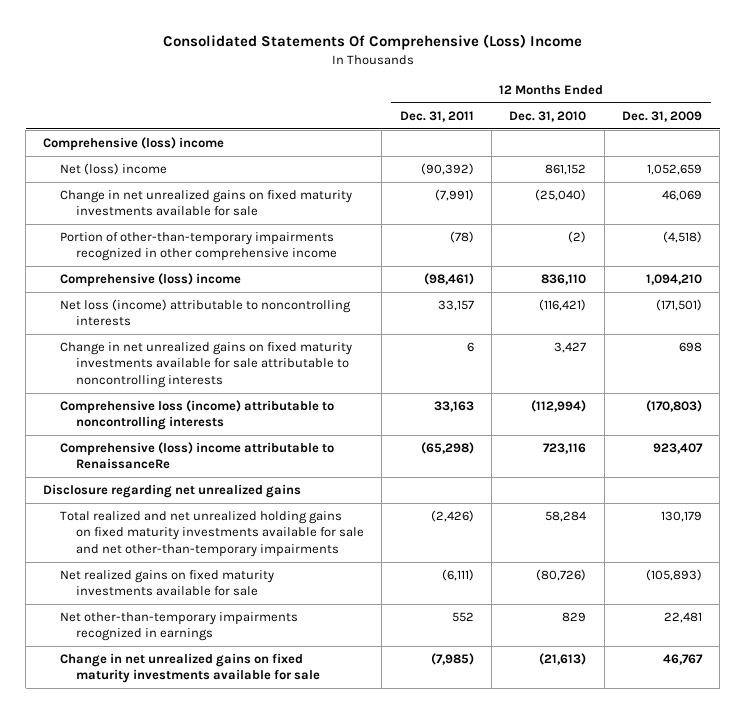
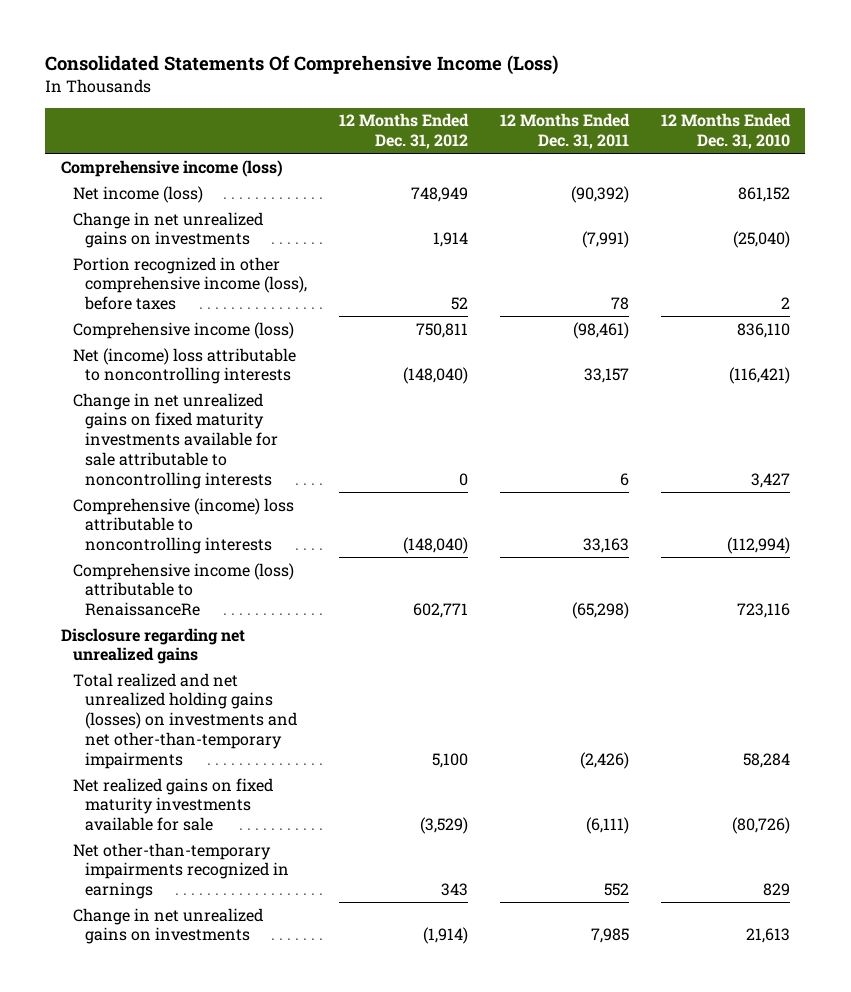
[162,33,582,50] Consolidated Statements Of Comprehensive (Loss) Income -> [45,55,559,76] Consolidated Statements Of Comprehensive Income (Loss)
[621,110,702,122] Dec. 31, 2009 -> none
none -> [339,113,470,150] 12 Months Ended Dec. 31, 2012
[43,137,225,152] Comprehensive (loss) income -> [61,159,284,177] Comprehensive income (loss)
[59,163,167,176] Net (loss) income -> [73,185,204,203] Net income (loss)
[59,190,352,217] Change in net unrealized gains on fixed maturity investments available for sale -> [73,211,264,249] Change in net unrealized gains on investments
[59,232,337,262] Portion of other-than-temporary impairments recognized in other comprehensive income -> [73,256,308,311] Portion recognized in other comprehensive income (loss), before taxes
[449,231,474,244] (78) -> [610,297,629,311] 78
[568,231,587,244] (2) -> [780,297,790,310] 2
[59,273,241,288] Comprehensive (loss) income -> [73,321,295,339] Comprehensive income (loss)
[59,299,351,327] Net loss (income) attributable to noncontrolling interests -> [73,347,297,385] Net (income) loss attributable to noncontrolling interests
[59,400,334,431] Comprehensive loss (income) attributable to noncontrolling interests -> [73,497,295,555] Comprehensive (income) loss attributable to noncontrolling interests
[59,442,334,470] Comprehensive (loss) income attributable to RenaissanceRe -> [73,562,295,617] Comprehensive income (loss) attributable to RenaissanceRe
[59,511,364,557] Total realized and net unrealized holding gains on fixed maturity investments available for sale and net other-than-temporary impairments -> [73,672,298,769] Total realized and net unrealized holding gains (losses) on investments and net other-than-temporary impairments
[59,653,320,684] Change in net unrealized gains on fixed maturity investments available for sale -> [73,907,264,945] Change in net unrealized gains on investments
[430,653,474,666] (7,985) -> [590,928,629,944] 7,985
[539,653,587,666] (21,613) -> [745,928,790,944] 21,613

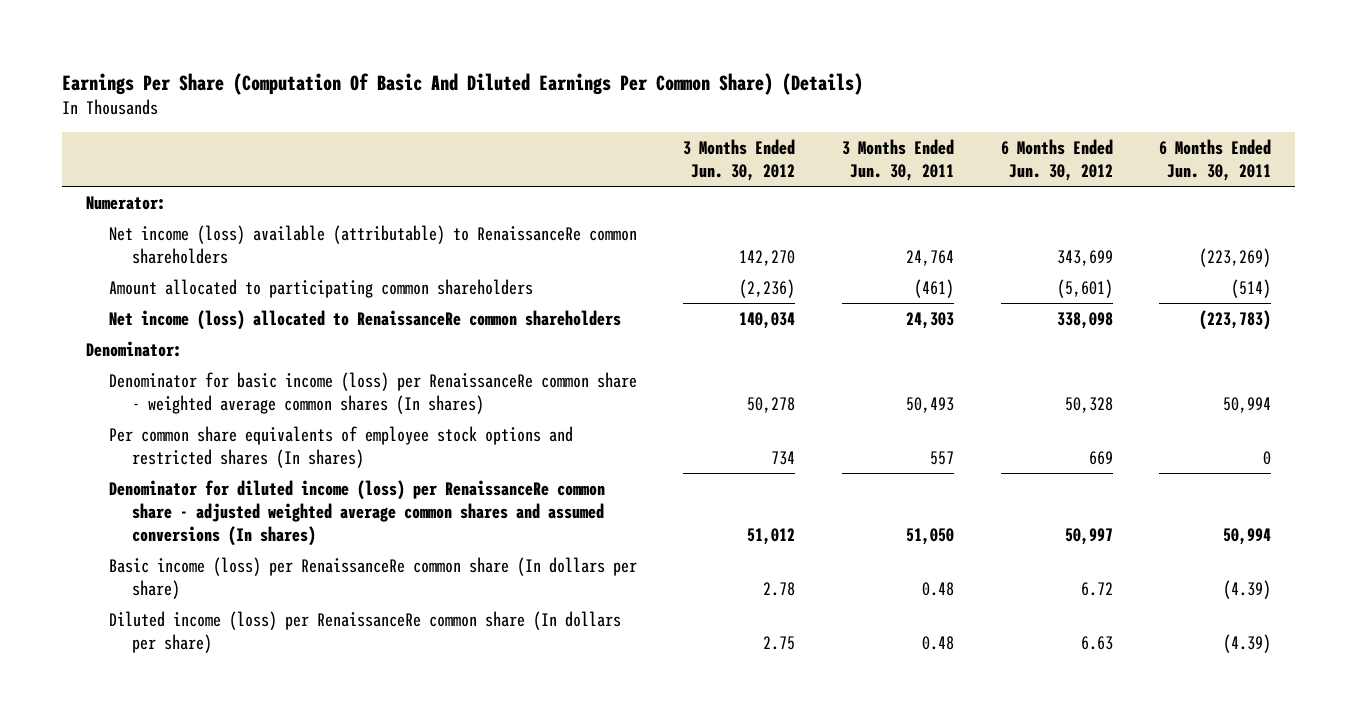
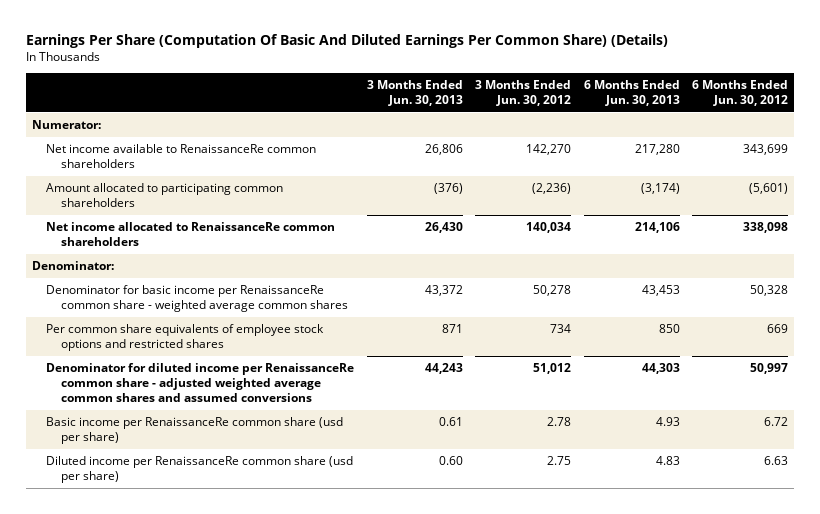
[842,139,955,182] 3 Months Ended Jun. 30, 2011 -> none
[1159,139,1272,182] 6 Months Ended Jun. 30, 2011 -> none
none -> [366,80,463,107] 3 Months Ended Jun. 30, 2013
none -> [583,80,680,107] 6 Months Ended Jun. 30, 2013
[108,224,637,264] Net income (loss) available (attributable) to RenaissanceRe common shareholders -> [46,144,317,169] Net income available to RenaissanceRe common shareholders
[108,309,621,330] Net income (loss) allocated to RenaissanceRe common shareholders -> [46,222,336,247] Net income allocated to RenaissanceRe common shareholders
[108,371,637,414] Denominator for basic income (loss) per RenaissanceRe common share - weighted average common shares (In shares) -> [46,285,348,313] Denominator for basic income per RenaissanceRe common share - weighted average common shares
[108,425,573,468] Per common share equivalents of employee stock options and restricted shares (In shares) -> [46,324,325,352] Per common share equivalents of employee stock options and restricted shares
[108,479,605,546] Denominator for diluted income (loss) per RenaissanceRe common share - adjusted weighted average common shares and assumed conversions (In shares) -> [46,363,355,403] Denominator for diluted income per RenaissanceRe common share - adjusted weighted average common shares and assumed conversions
[108,556,637,599] Basic income (loss) per RenaissanceRe common share (In dollars per share) -> [46,417,344,445] Basic income per RenaissanceRe common share (usd per share)
[108,610,621,653] Diluted income (loss) per RenaissanceRe common share (In dollars per share) -> [46,456,354,484] Diluted income per RenaissanceRe common share (usd per share)

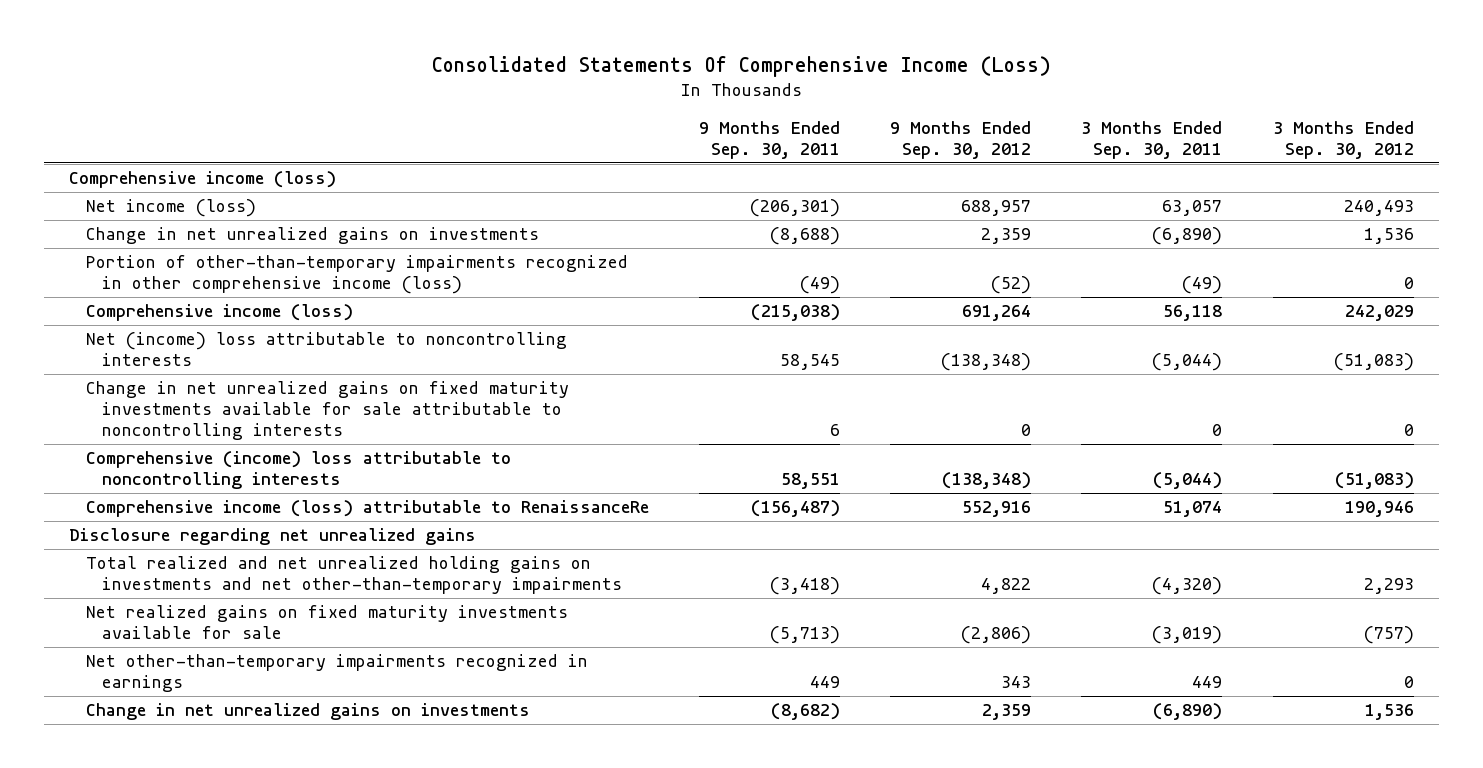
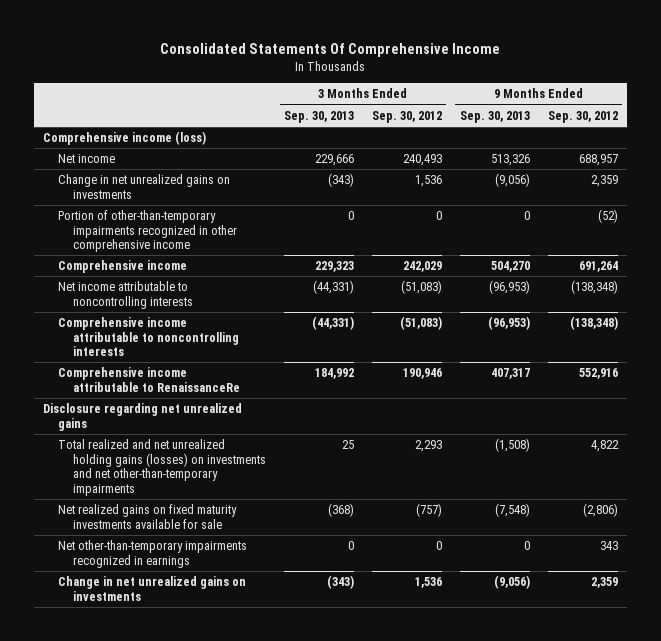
[431,55,1051,77] Consolidated Statements Of Comprehensive Income (Loss) -> [160,42,501,57] Consolidated Statements Of Comprehensive Income
[699,120,841,159] 9 Months Ended Sep. 30, 2011 -> none
[1081,120,1223,159] 3 Months Ended Sep. 30, 2011 -> none
none -> [284,110,355,123] Sep. 30, 2013
none -> [459,110,530,123] Sep. 30, 2013
[85,199,256,218] Net income (loss) -> [58,154,116,164] Net income
[85,381,569,440] Change in net unrealized gains on fixed maturity investments available for sale attributable to noncontrolling interests -> none
[85,255,628,294] Portion of other-than-temporary impairments recognized in other comprehensive income (loss) -> [58,210,238,253] Portion of other-than-temporary impairments recognized in other comprehensive income
[85,304,353,322] Comprehensive income (loss) -> [58,260,188,274] Comprehensive income
[85,332,567,366] Net (income) loss attributable to noncontrolling interests -> [58,281,194,309] Net income attributable to noncontrolling interests
[85,451,511,489] Comprehensive (income) loss attributable to noncontrolling interests -> [58,317,240,357] Comprehensive income attributable to noncontrolling interests
[85,500,649,518] Comprehensive income (loss) attributable to RenaissanceRe -> [58,367,241,392] Comprehensive income attributable to RenaissanceRe
[85,556,623,594] Total realized and net unrealized holding gains on investments and net other-than-temporary impairments -> [58,439,267,496] Total realized and net unrealized holding gains (losses) on investments and net other-than-temporary impairments

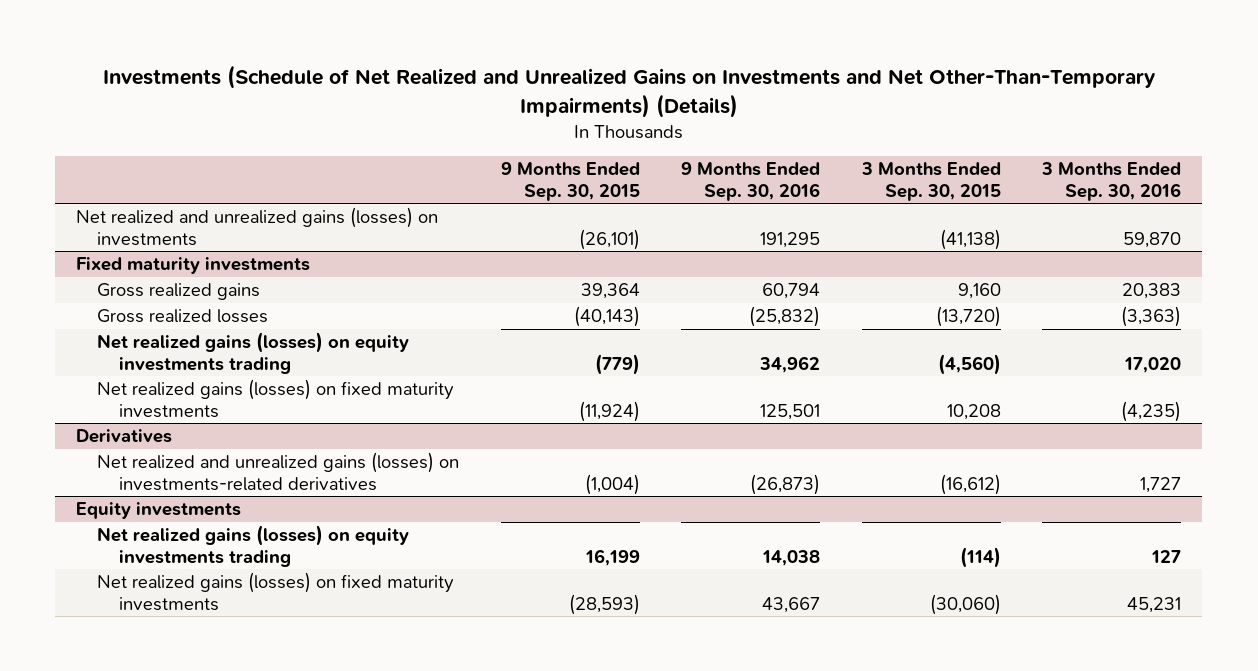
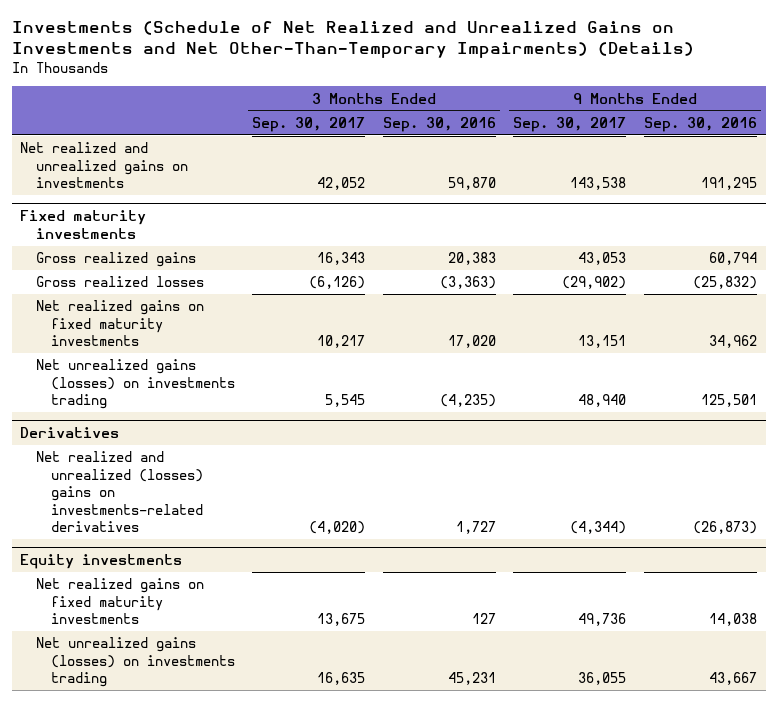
[500,162,640,201] 9 Months Ended Sep. 30, 2015 -> none
[860,162,1001,201] 3 Months Ended Sep. 30, 2015 -> none
none -> [252,116,366,132] Sep. 30, 2017
none -> [513,116,627,132] Sep. 30, 2017
[76,207,439,246] Net realized and unrealized gains (losses) on investments -> [20,142,188,189] Net realized and unrealized gains on investments
[97,332,410,374] Net realized gains (losses) on equity investments trading -> [35,300,204,347] Net realized gains on fixed maturity investments
[97,379,455,418] Net realized gains (losses) on fixed maturity investments -> [35,359,236,410] Net unrealized gains (losses) on investments trading
[97,452,460,491] Net realized and unrealized gains (losses) on investments-related derivatives -> [35,451,204,533] Net realized and unrealized (losses) gains on investments-related derivatives
[97,525,410,567] Net realized gains (losses) on equity investments trading -> [35,578,204,625] Net realized gains on fixed maturity investments
[97,572,455,611] Net realized gains (losses) on fixed maturity investments -> [35,637,236,688] Net unrealized gains (losses) on investments trading

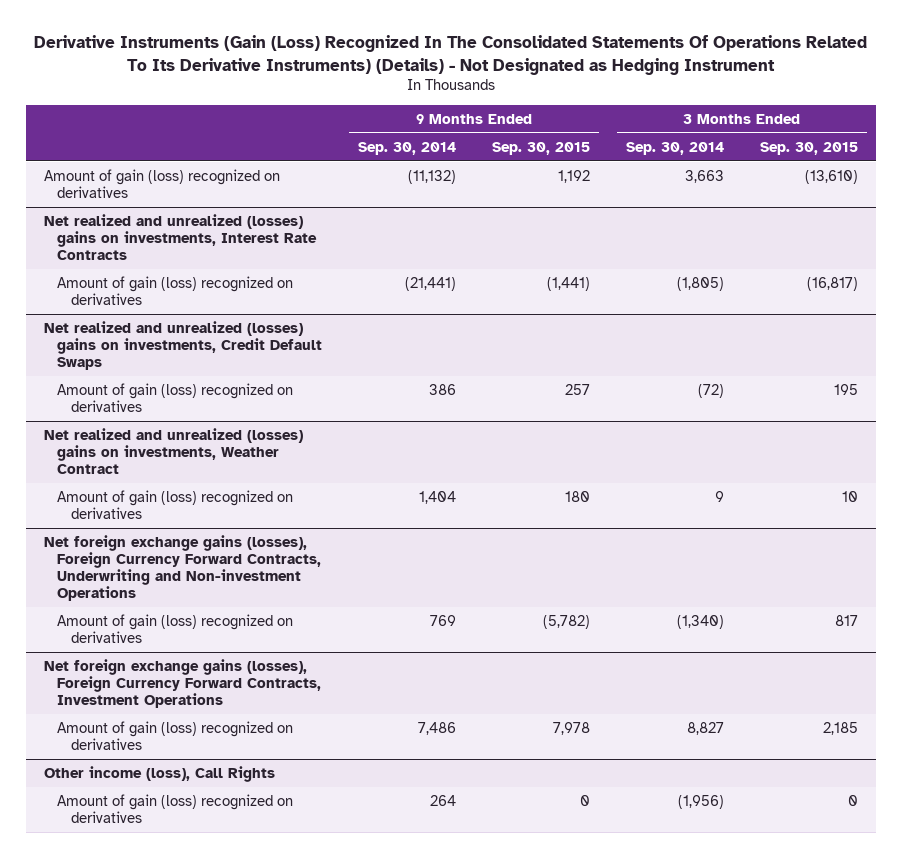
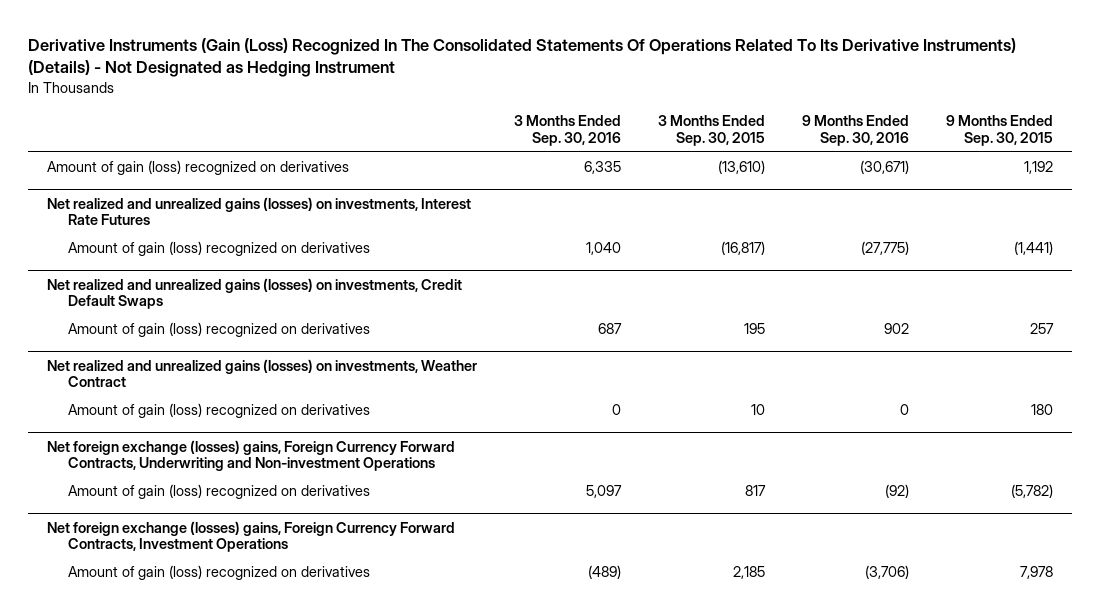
[358,141,457,155] Sep. 30, 2014 -> none
[625,141,724,155] Sep. 30, 2014 -> none
none -> [513,115,621,147] 3 Months Ended Sep. 30, 2016
none -> [801,115,909,147] 9 Months Ended Sep. 30, 2016
[43,213,318,261] Net realized and unrealized (losses) gains on investments, Interest Rate Contracts -> [46,196,471,226] Net realized and unrealized gains (losses) on investments, Interest Rate Futures
[43,320,323,371] Net realized and unrealized (losses) gains on investments, Credit Default Swaps -> [46,277,462,310] Net realized and unrealized gains (losses) on investments, Credit Default Swaps
[43,427,303,475] Net realized and unrealized (losses) gains on investments, Weather Contract -> [46,358,477,388] Net realized and unrealized gains (losses) on investments, Weather Contract
[43,534,322,602] Net foreign exchange gains (losses), Foreign Currency Forward Contracts, Underwriting and Non-investment Operations -> [46,439,455,472] Net foreign exchange (losses) gains, Foreign Currency Forward Contracts, Underwriting and Non-investment Operations
[43,658,322,709] Net foreign exchange gains (losses), Foreign Currency Forward Contracts, Investment Operations -> [46,520,455,553] Net foreign exchange (losses) gains, Foreign Currency Forward Contracts, Investment Operations
[43,765,275,782] Other income (loss), Call Rights -> none
[57,793,294,824] Amount of gain (loss) recognized on derivatives -> none

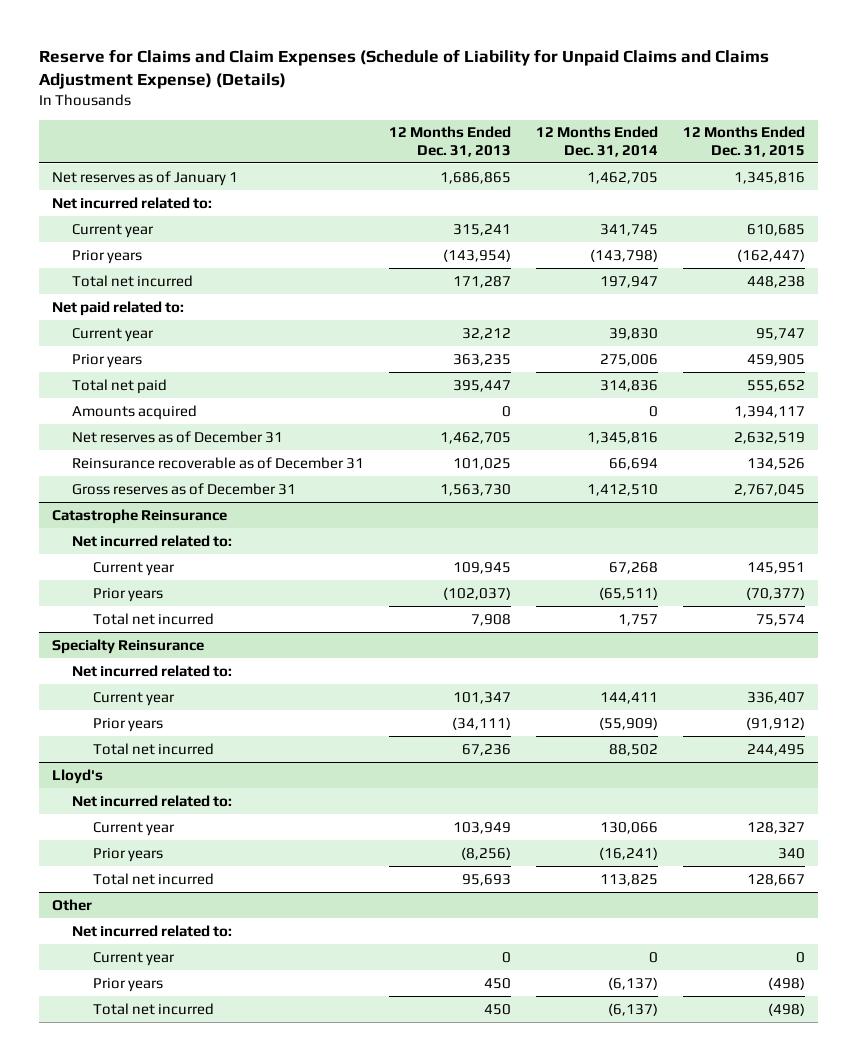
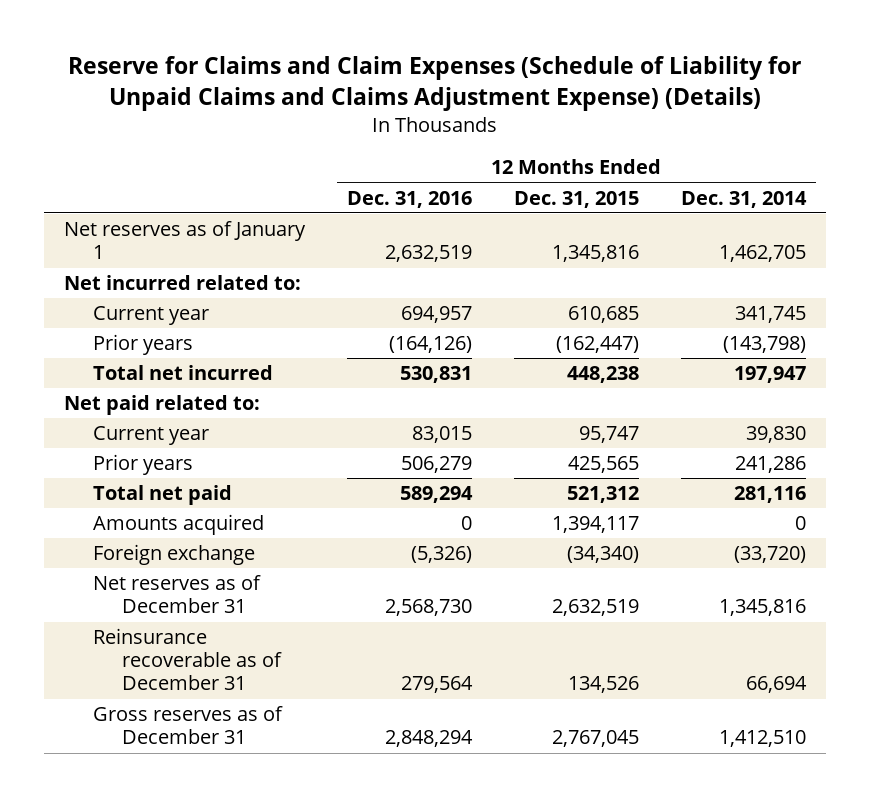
[389,126,512,157] 12 Months Ended Dec. 31, 2013 -> none
none -> [347,190,473,208] Dec. 31, 2016
[600,353,659,366] 275,006 -> [734,456,806,474] 241,286
[747,353,806,366] 459,905 -> [567,456,639,474] 425,565
[600,379,659,392] 314,836 -> [733,486,806,504] 281,116
[747,379,806,392] 555,652 -> [566,486,639,504] 521,312
none -> [93,544,256,566] Foreign exchange
[51,508,227,524] Catastrophe Reinsurance -> none
[72,534,233,547] Net incurred related to: -> none
[92,561,175,576] Current year -> none
[92,587,163,602] Prior years -> none
[92,612,214,625] Total net incurred -> none
[51,638,204,654] Specialty Reinsurance -> none
[72,664,233,677] Net incurred related to: -> none
[92,691,175,706] Current year -> none
[92,717,163,732] Prior years -> none
[92,742,214,755] Total net incurred -> none
[51,768,103,784] Lloyd's -> none
[72,794,233,807] Net incurred related to: -> none
[92,821,175,836] Current year -> none
[92,847,163,862] Prior years -> none
[92,872,214,885] Total net incurred -> none
[51,898,92,911] Other -> none
[72,924,233,937] Net incurred related to: -> none
[92,951,175,966] Current year -> none
[92,977,163,992] Prior years -> none
[92,1002,214,1015] Total net incurred -> none

